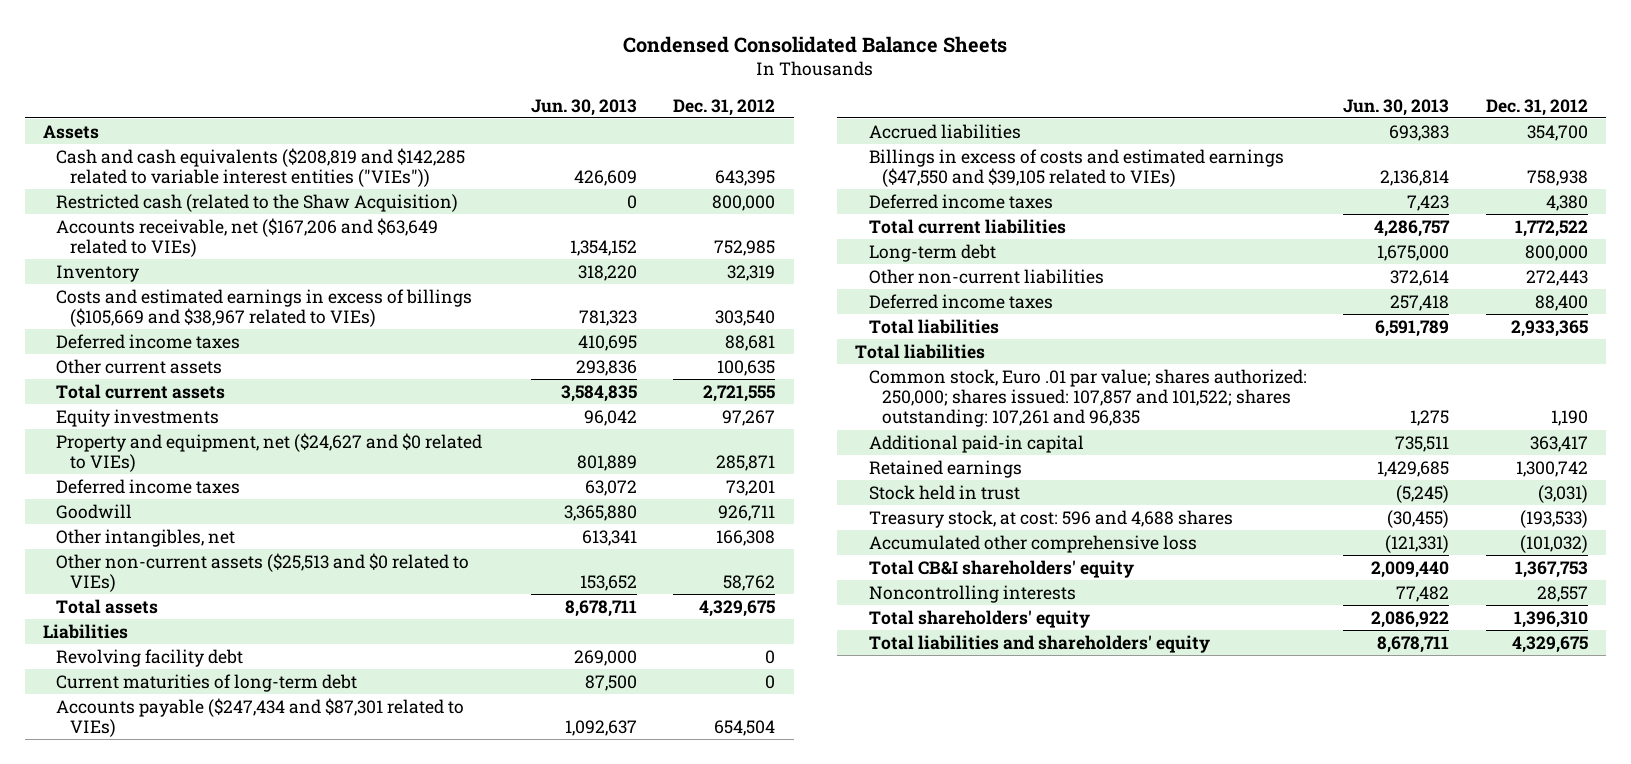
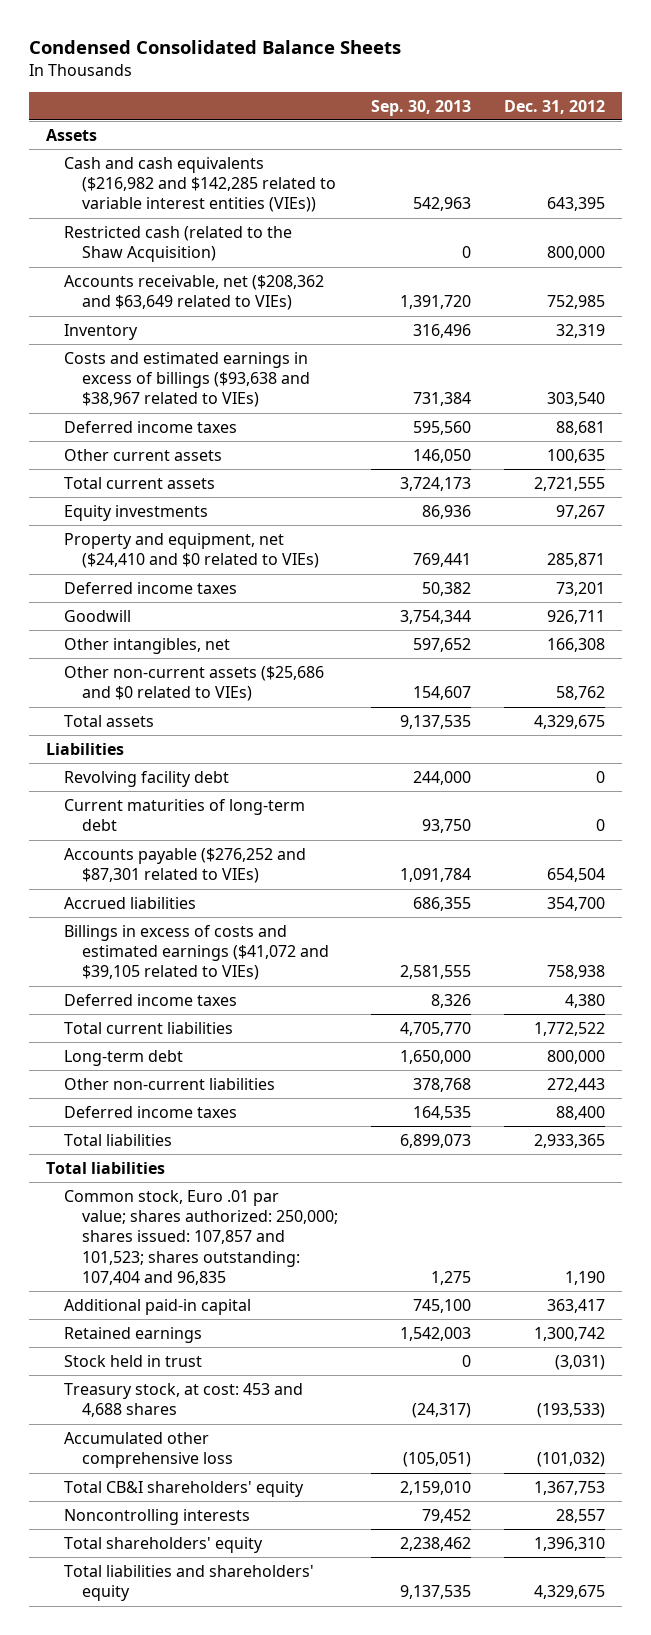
[530,98,637,116] Jun. 30, 2013 -> none
none -> [371,99,472,116] Sep. 30, 2013
[56,147,466,188] Cash and cash equivalents ($208,819 and $142,285 related to variable interest entities ("VIEs")) -> [64,156,337,213] Cash and cash equivalents ($216,982 and $142,285 related to variable interest entities (VIEs))
[56,217,439,258] Accounts receivable, net ($167,206 and $63,649 related to VIEs) -> [64,274,325,311] Accounts receivable, net ($208,362 and $63,649 related to VIEs)
[56,288,473,328] Costs and estimated earnings in excess of billings ($105,669 and $38,967 related to VIEs) -> [64,351,311,408] Costs and estimated earnings in excess of billings ($93,638 and $38,967 related to VIEs)
[56,432,483,473] Property and equipment, net ($24,627 and $0 related to VIEs) -> [64,532,320,569] Property and equipment, net ($24,410 and $0 related to VIEs)
[56,552,470,593] Other non-current assets ($25,513 and $0 related to VIEs) -> [64,665,325,702] Other non-current assets ($25,686 and $0 related to VIEs)
[56,697,465,738] Accounts payable ($247,434 and $87,301 related to VIEs) -> [64,847,307,884] Accounts payable ($276,252 and $87,301 related to VIEs)
[868,148,1284,188] Billings in excess of costs and estimated earnings ($47,550 and $39,105 related to VIEs) -> [64,924,330,981] Billings in excess of costs and estimated earnings ($41,072 and $39,105 related to VIEs)
[868,368,1307,428] Common stock, Euro .01 par value; shares authorized: 250,000; shares issued: 107,857 and 101,522; shares outstanding: 107,261 and 96,835 -> [64,1189,339,1285] Common stock, Euro .01 par value; shares authorized: 250,000; shares issued: 107,857 and 101,523; shares outstanding: 107,404 and 96,835
[868,509,1233,528] Treasury stock, at cost: 596 and 4,688 shares -> [64,1382,304,1418] Treasury stock, at cost: 453 and 4,688 shares

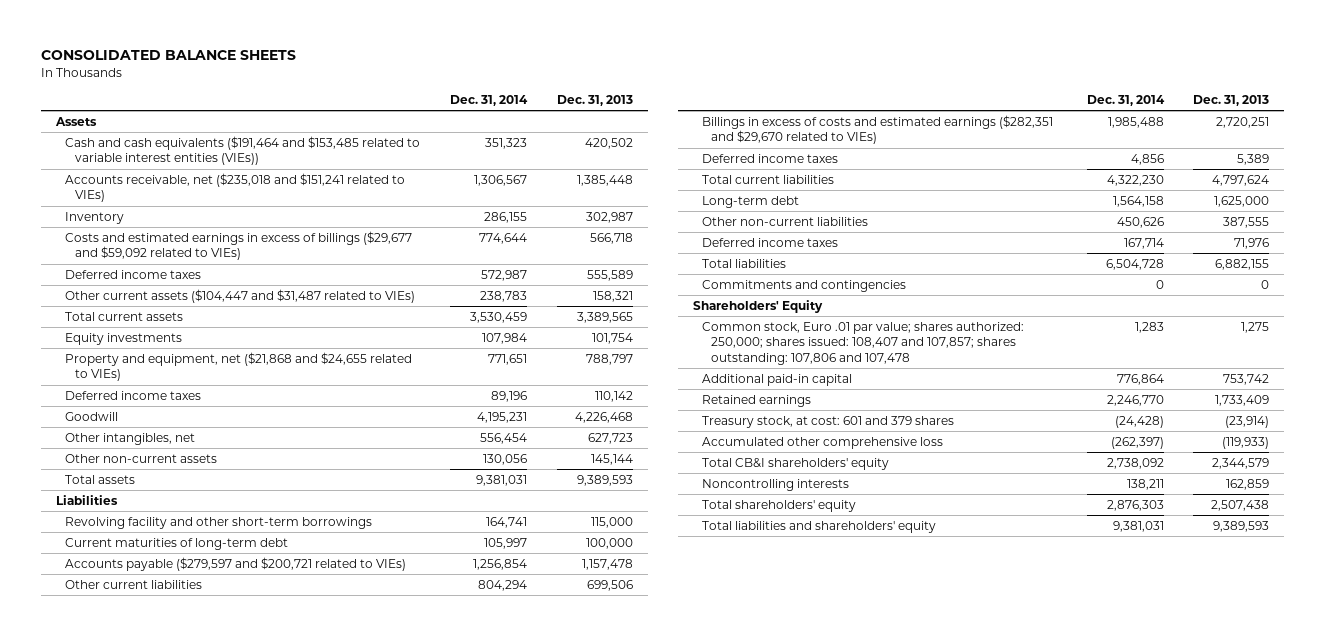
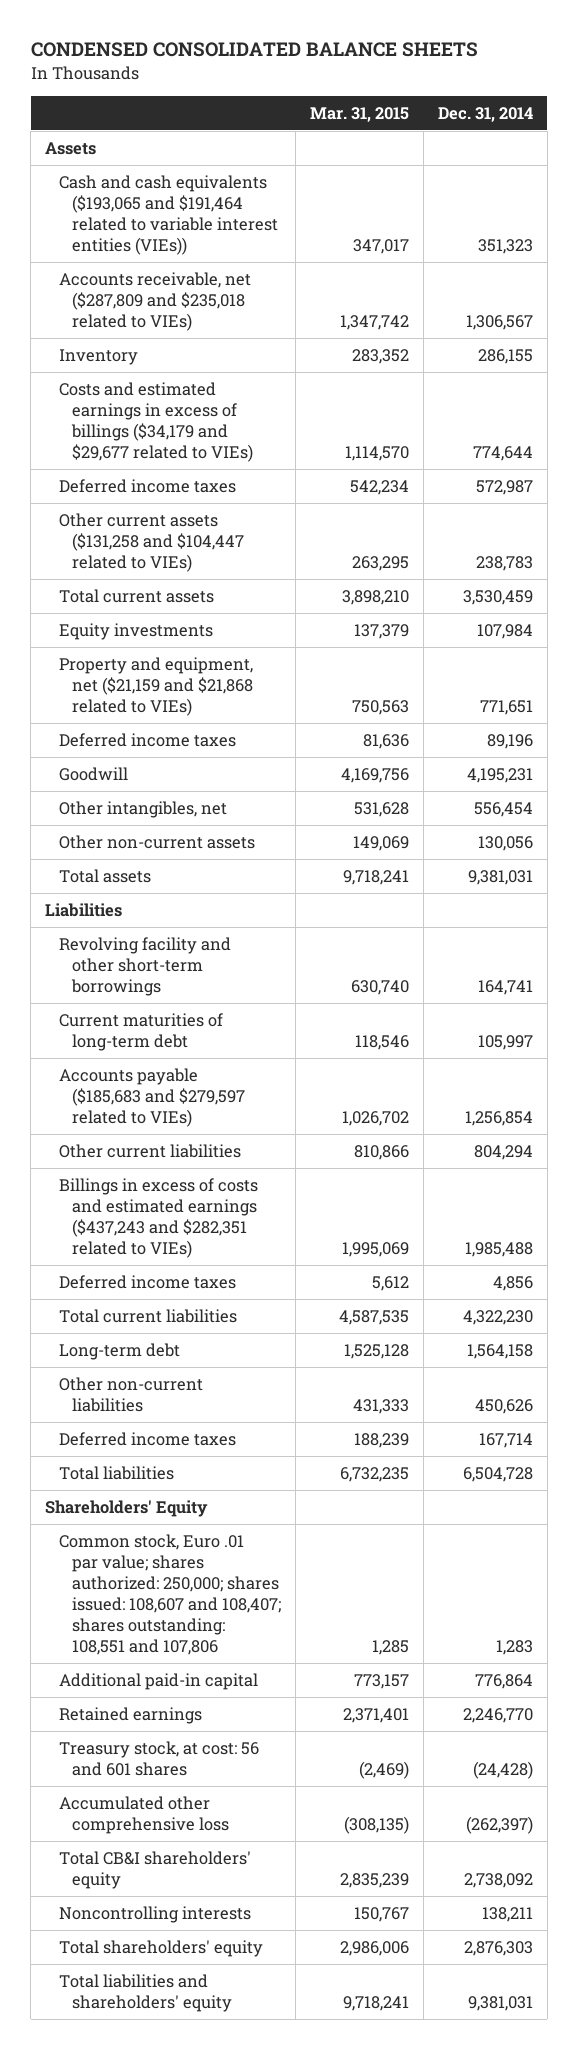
[41,50,297,61] CONSOLIDATED BALANCE SHEETS -> [30,42,478,58] CONDENSED CONSOLIDATED BALANCE SHEETS
[556,94,633,106] Dec. 31, 2013 -> none
none -> [309,106,409,122] Mar. 31, 2015
[65,135,421,166] Cash and cash equivalents ($191,464 and $153,485 related to variable interest entities (VIEs)) -> [58,175,279,256] Cash and cash equivalents ($193,065 and $191,464 related to variable interest entities (VIEs))
[65,172,406,203] Accounts receivable, net ($235,018 and $151,241 related to VIEs) -> [58,272,251,332] Accounts receivable, net ($287,809 and $235,018 related to VIEs)
[65,230,413,261] Costs and estimated earnings in excess of billings ($29,677 and $59,092 related to VIEs) -> [58,382,254,463] Costs and estimated earnings in excess of billings ($34,179 and $29,677 related to VIEs)
[65,288,416,303] Other current assets ($104,447 and $31,487 related to VIEs) -> [58,513,245,573] Other current assets ($131,258 and $104,447 related to VIEs)
[65,351,413,382] Property and equipment, net ($21,868 and $24,655 related to VIEs) -> [58,657,254,717] Property and equipment, net ($21,159 and $21,868 related to VIEs)
[65,556,407,571] Accounts payable ($279,597 and $200,721 related to VIEs) -> [58,1068,246,1128] Accounts payable ($185,683 and $279,597 related to VIEs)
[702,114,1054,145] Billings in excess of costs and estimated earnings ($282,351 and $29,670 related to VIEs) -> [58,1178,258,1259] Billings in excess of costs and estimated earnings ($437,243 and $282,351 related to VIEs)
[702,279,907,292] Commitments and contingencies -> none
[702,321,1025,365] Common stock, Euro .01 par value; shares authorized: 250,000; shares issued: 108,407 and 107,857; shares outstanding: 107,806 and 107,478 -> [58,1534,282,1656] Common stock, Euro .01 par value; shares authorized: 250,000; shares issued: 108,607 and 108,407; shares outstanding: 108,551 and 107,806
[702,415,955,428] Treasury stock, at cost: 601 and 379 shares -> [58,1741,259,1777] Treasury stock, at cost: 56 and 601 shares

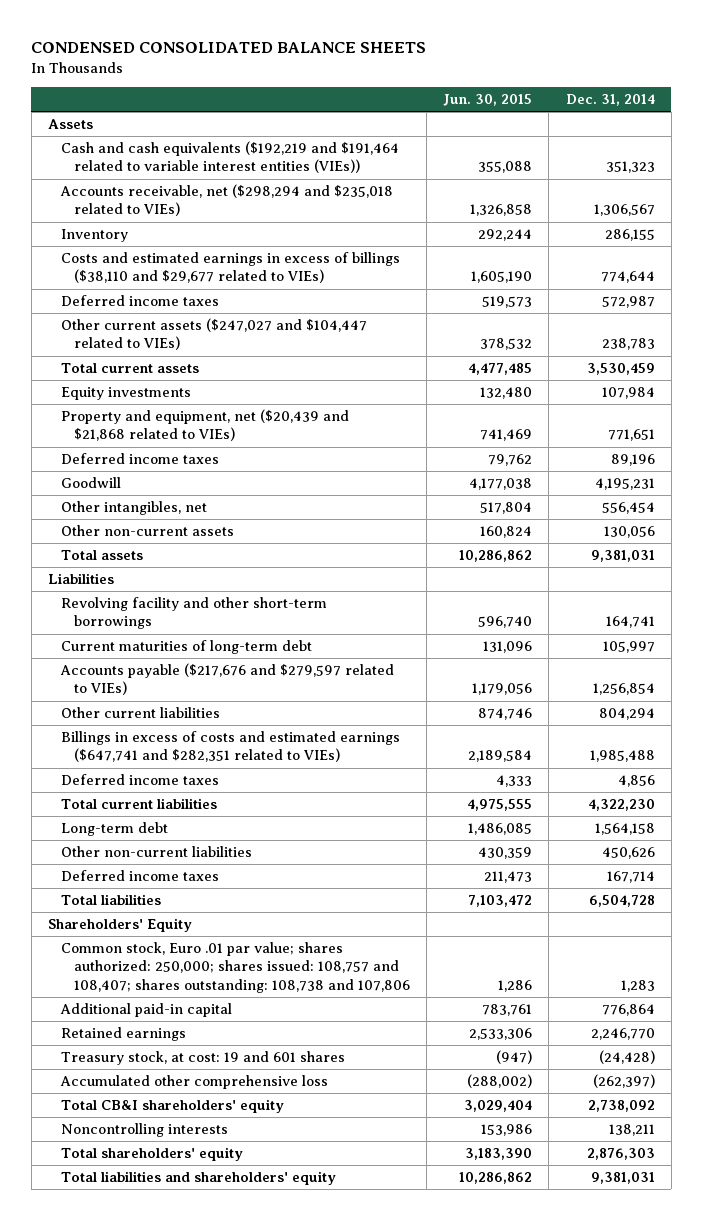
[309,106,409,122] Mar. 31, 2015 -> none
none -> [443,94,533,107] Jun. 30, 2015
[58,175,279,256] Cash and cash equivalents ($193,065 and $191,464 related to variable interest entities (VIEs)) -> [60,141,399,174] Cash and cash equivalents ($192,219 and $191,464 related to variable interest entities (VIEs))
[58,272,251,332] Accounts receivable, net ($287,809 and $235,018 related to VIEs) -> [59,184,393,217] Accounts receivable, net ($298,294 and $235,018 related to VIEs)
[58,382,254,463] Costs and estimated earnings in excess of billings ($34,179 and $29,677 related to VIEs) -> [60,252,400,284] Costs and estimated earnings in excess of billings ($38,110 and $29,677 related to VIEs)
[58,513,245,573] Other current assets ($131,258 and $104,447 related to VIEs) -> [60,318,367,351] Other current assets ($247,027 and $104,447 related to VIEs)
[58,657,254,717] Property and equipment, net ($21,159 and $21,868 related to VIEs) -> [60,409,349,442] Property and equipment, net ($20,439 and $21,868 related to VIEs)
[58,1068,246,1128] Accounts payable ($185,683 and $279,597 related to VIEs) -> [59,663,394,696] Accounts payable ($217,676 and $279,597 related to VIEs)
[58,1178,258,1259] Billings in excess of costs and estimated earnings ($437,243 and $282,351 related to VIEs) -> [60,731,400,763] Billings in excess of costs and estimated earnings ($647,741 and $282,351 related to VIEs)
[58,1534,282,1656] Common stock, Euro .01 par value; shares authorized: 250,000; shares issued: 108,607 and 108,407; shares outstanding: 108,551 and 107,806 -> [60,942,410,993] Common stock, Euro .01 par value; shares authorized: 250,000; shares issued: 108,757 and 108,407; shares outstanding: 108,738 and 107,806
[58,1741,259,1777] Treasury stock, at cost: 56 and 601 shares -> [60,1051,345,1066] Treasury stock, at cost: 19 and 601 shares

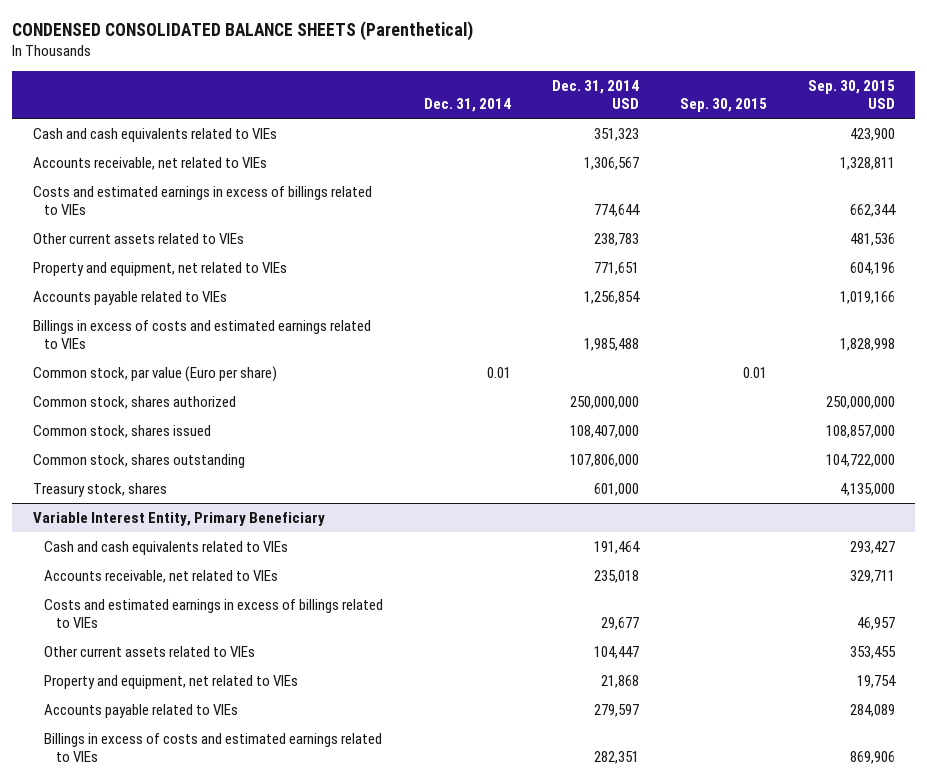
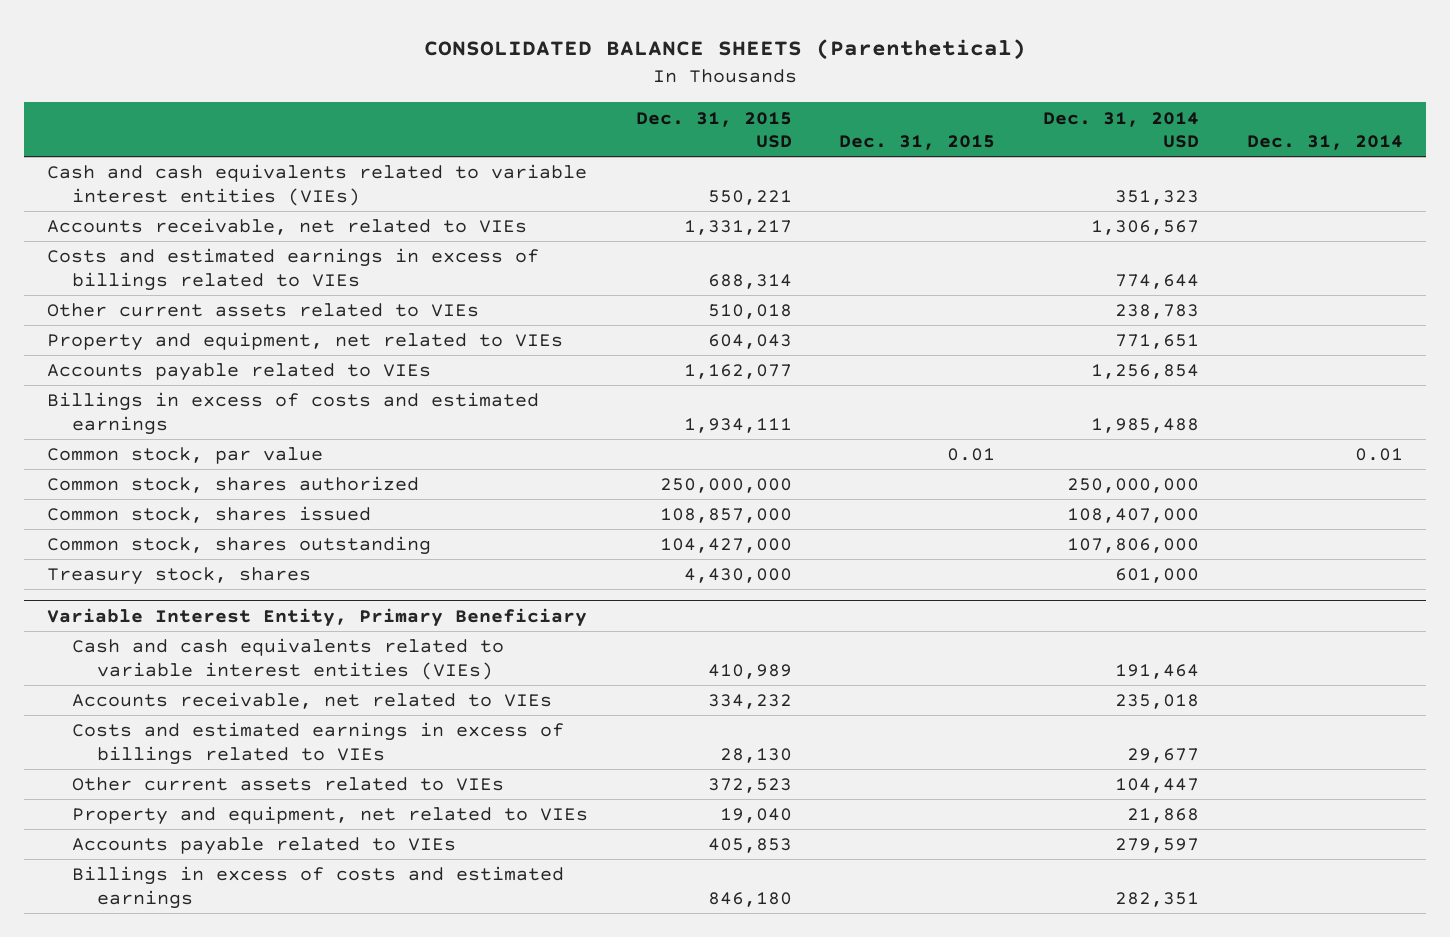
[12,20,474,41] CONDENSED CONSOLIDATED BALANCE SHEETS (Parenthetical) -> [424,38,1027,60] CONSOLIDATED BALANCE SHEETS (Parenthetical)
[679,97,767,112] Sep. 30, 2015 -> none
[807,80,895,109] Sep. 30, 2015 USD -> none
none -> [635,111,792,149] Dec. 31, 2015 USD
none -> [839,135,996,151] Dec. 31, 2015
[32,127,277,142] Cash and cash equivalents related to VIEs -> [47,164,588,206] Cash and cash equivalents related to variable interest entities (VIEs)
[32,319,371,349] Billings in excess of costs and estimated earnings related to VIEs -> [47,392,540,435] Billings in excess of costs and estimated earnings
[32,365,277,382] Common stock, par value (Euro per share) -> [47,447,324,465] Common stock, par value
[44,540,289,555] Cash and cash equivalents related to VIEs -> [72,638,505,680] Cash and cash equivalents related to variable interest entities (VIEs)
[44,732,383,762] Billings in excess of costs and estimated earnings related to VIEs -> [72,866,565,909] Billings in excess of costs and estimated earnings

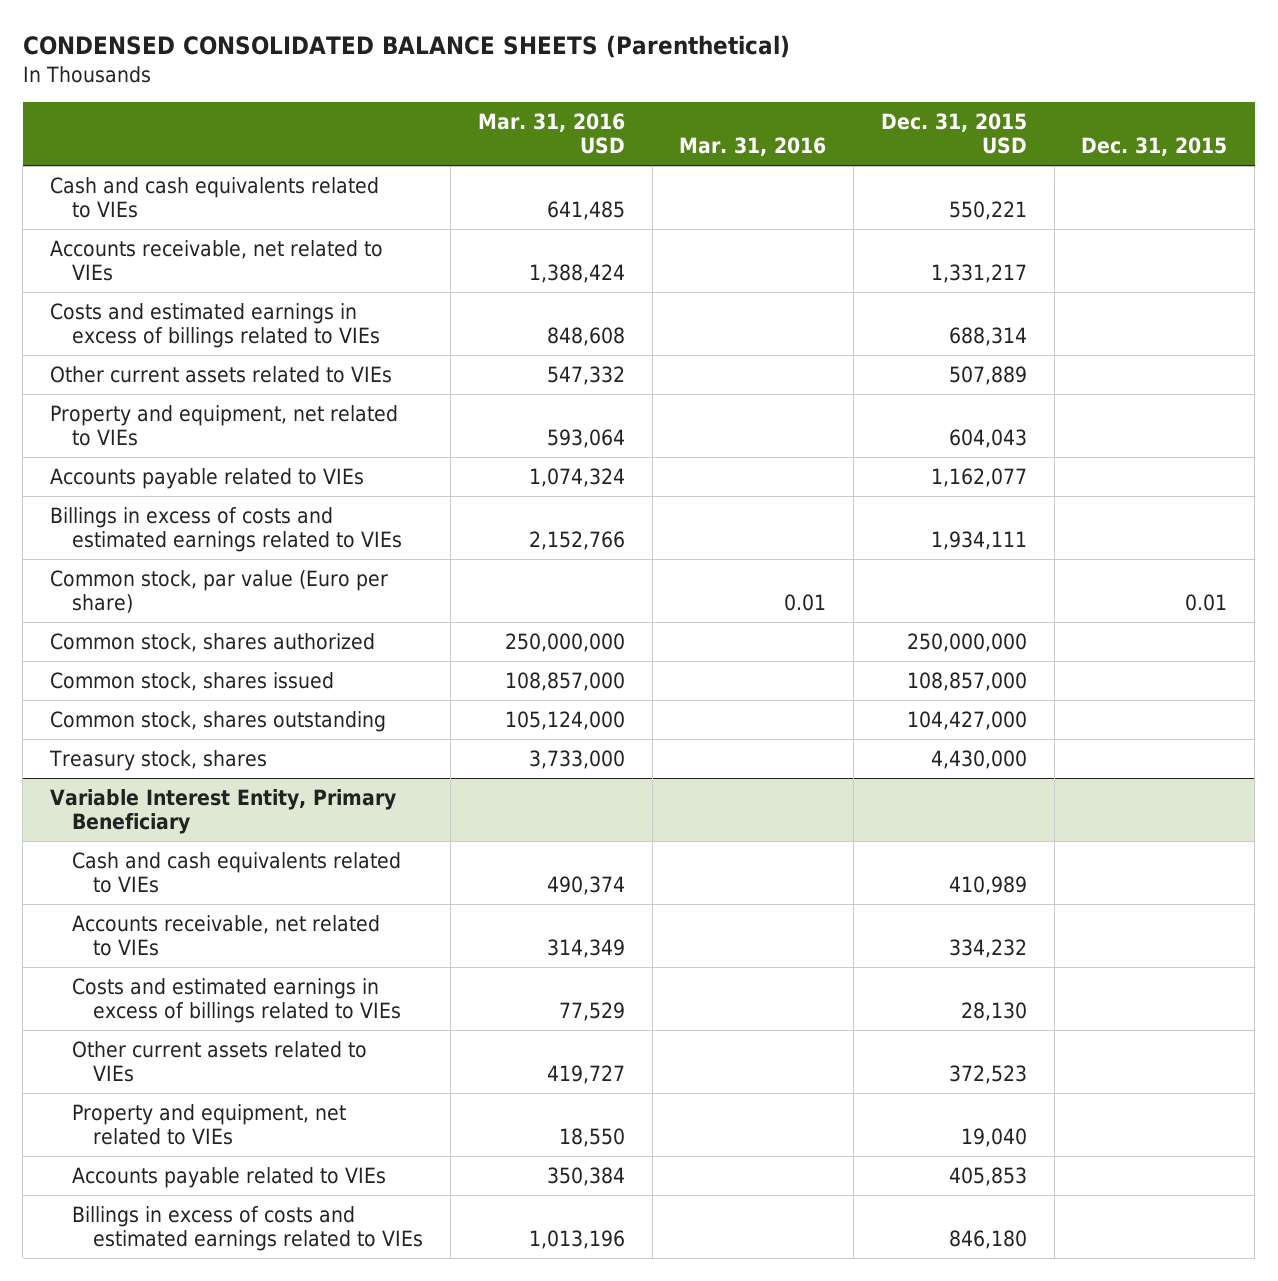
[424,38,1027,60] CONSOLIDATED BALANCE SHEETS (Parenthetical) -> [22,35,790,59] CONDENSED CONSOLIDATED BALANCE SHEETS (Parenthetical)
[1042,111,1199,149] Dec. 31, 2014 USD -> none
[1246,135,1403,151] Dec. 31, 2014 -> none
none -> [477,113,625,155] Mar. 31, 2016 USD
none -> [679,137,827,157] Mar. 31, 2016
[47,164,588,206] Cash and cash equivalents related to variable interest entities (VIEs) -> [50,176,380,218] Cash and cash equivalents related to VIEs
[707,304,792,320] 510,018 -> [948,365,1027,385] 507,889
[47,392,540,435] Billings in excess of costs and estimated earnings -> [50,506,402,552] Billings in excess of costs and estimated earnings related to VIEs
[47,447,324,465] Common stock, par value -> [50,569,389,613] Common stock, par value (Euro per share)
[72,638,505,680] Cash and cash equivalents related to variable interest entities (VIEs) -> [71,851,401,893] Cash and cash equivalents related to VIEs
[72,866,565,909] Billings in excess of costs and estimated earnings -> [71,1205,424,1251] Billings in excess of costs and estimated earnings related to VIEs

